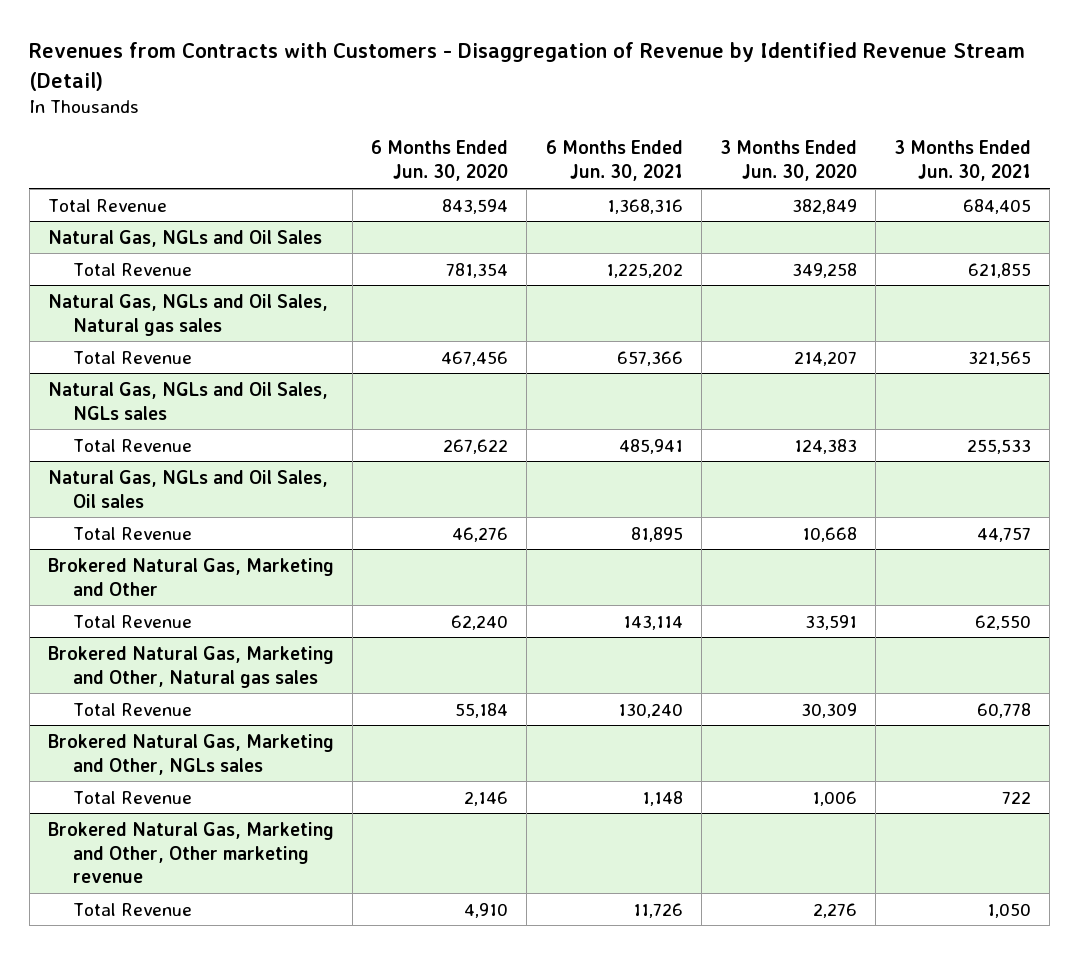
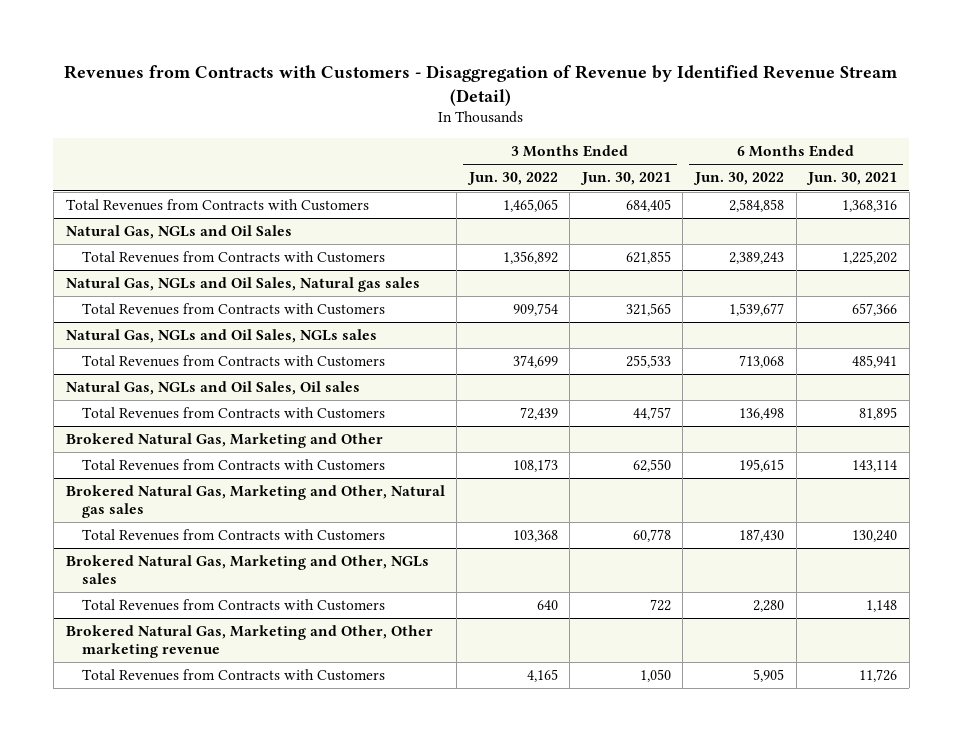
[371,140,509,182] 6 Months Ended Jun. 30, 2020 -> none
[719,140,857,182] 3 Months Ended Jun. 30, 2020 -> none
none -> [466,172,558,186] Jun. 30, 2022
none -> [692,172,784,186] Jun. 30, 2022
[47,198,167,212] Total Revenue -> [65,199,369,212] Total Revenues from Contracts with Customers
[73,262,193,276] Total Revenue -> [82,251,386,264] Total Revenues from Contracts with Customers
[73,350,193,364] Total Revenue -> [82,303,386,316] Total Revenues from Contracts with Customers
[73,438,193,452] Total Revenue -> [82,355,386,368] Total Revenues from Contracts with Customers
[73,526,193,540] Total Revenue -> [82,407,386,420] Total Revenues from Contracts with Customers
[73,614,193,628] Total Revenue -> [82,459,386,472] Total Revenues from Contracts with Customers
[73,702,193,716] Total Revenue -> [82,529,386,542] Total Revenues from Contracts with Customers
[73,790,193,804] Total Revenue -> [82,599,386,612] Total Revenues from Contracts with Customers
[73,902,193,916] Total Revenue -> [82,669,386,682] Total Revenues from Contracts with Customers

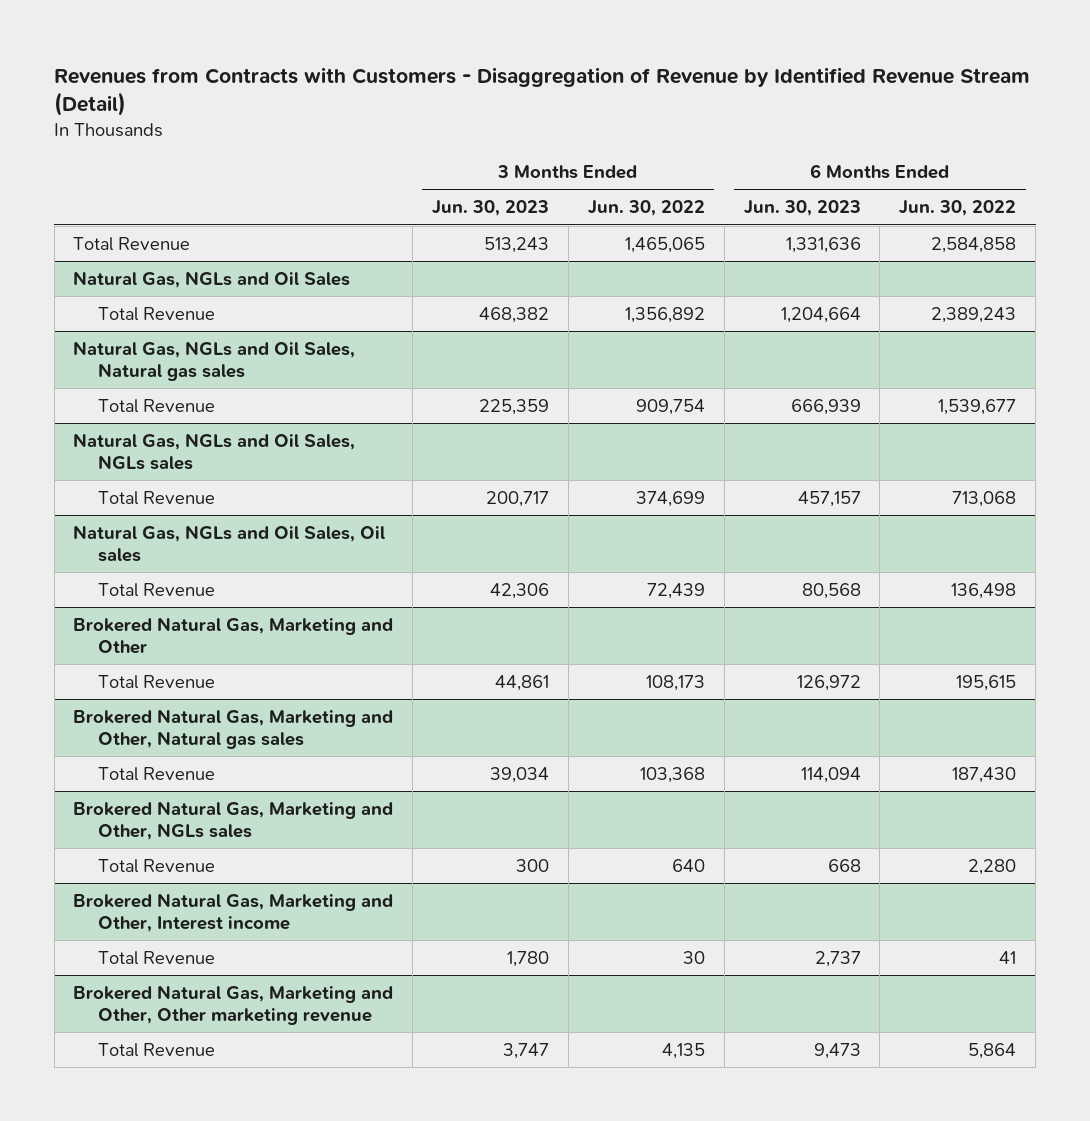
[579,172,671,186] Jun. 30, 2021 -> none
[806,172,898,186] Jun. 30, 2021 -> none
none -> [432,200,550,217] Jun. 30, 2023
none -> [743,200,861,217] Jun. 30, 2023
[65,199,369,212] Total Revenues from Contracts with Customers -> [73,236,191,251] Total Revenue
[82,251,386,264] Total Revenues from Contracts with Customers -> [97,306,215,321] Total Revenue
[82,303,386,316] Total Revenues from Contracts with Customers -> [97,398,215,413] Total Revenue
[82,355,386,368] Total Revenues from Contracts with Customers -> [97,490,215,505] Total Revenue
[82,407,386,420] Total Revenues from Contracts with Customers -> [97,582,215,597] Total Revenue
[82,459,386,472] Total Revenues from Contracts with Customers -> [97,674,215,689] Total Revenue
[82,529,386,542] Total Revenues from Contracts with Customers -> [97,766,215,781] Total Revenue
[82,599,386,612] Total Revenues from Contracts with Customers -> [97,858,215,873] Total Revenue
none -> [73,892,394,932] Brokered Natural Gas, Marketing and Other, Interest income
none -> [97,950,215,965] Total Revenue
[82,669,386,682] Total Revenues from Contracts with Customers -> none
none -> [97,1042,215,1057] Total Revenue

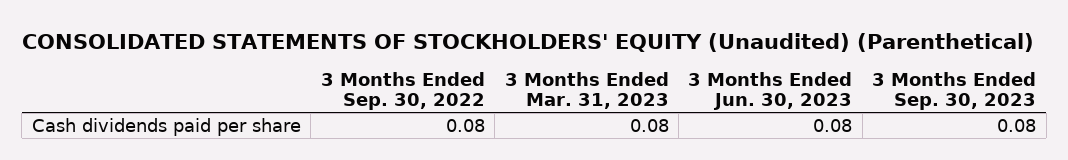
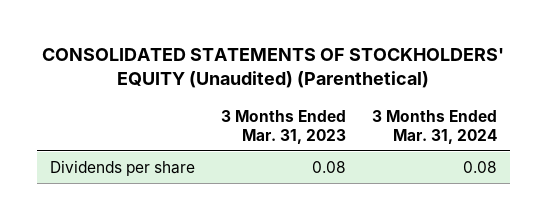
[320,71,485,111] 3 Months Ended Sep. 30, 2022 -> none
[688,71,853,111] 3 Months Ended Jun. 30, 2023 -> none
[872,71,1037,111] 3 Months Ended Sep. 30, 2023 -> none
none -> [371,109,497,145] 3 Months Ended Mar. 31, 2024
[31,117,301,136] Cash dividends paid per share -> [49,159,195,176] Dividends per share

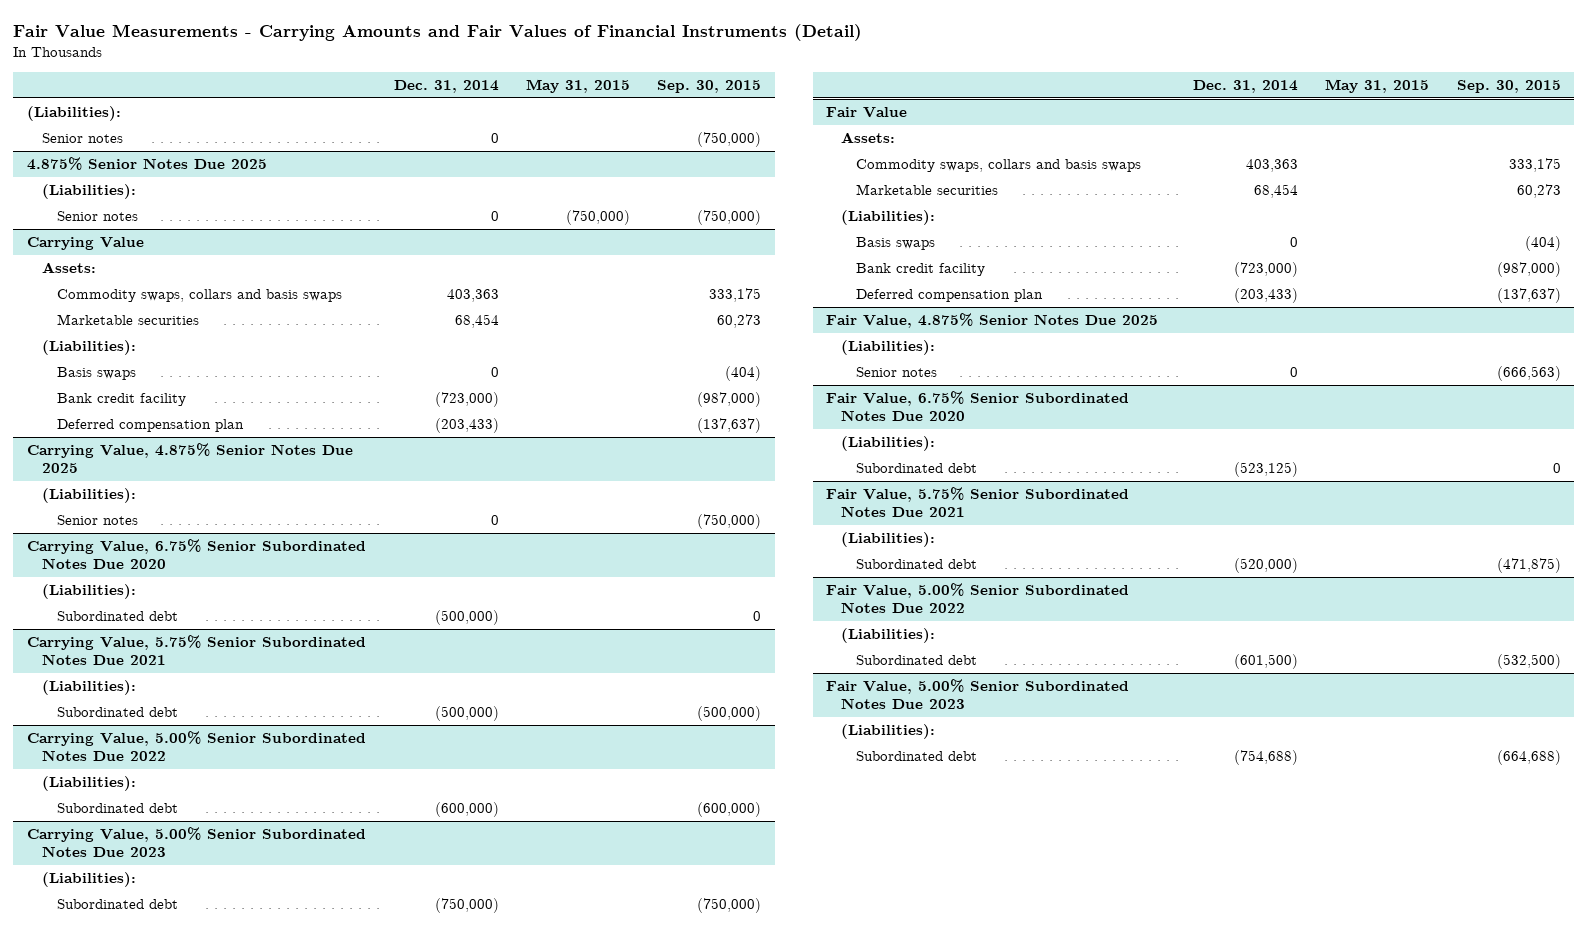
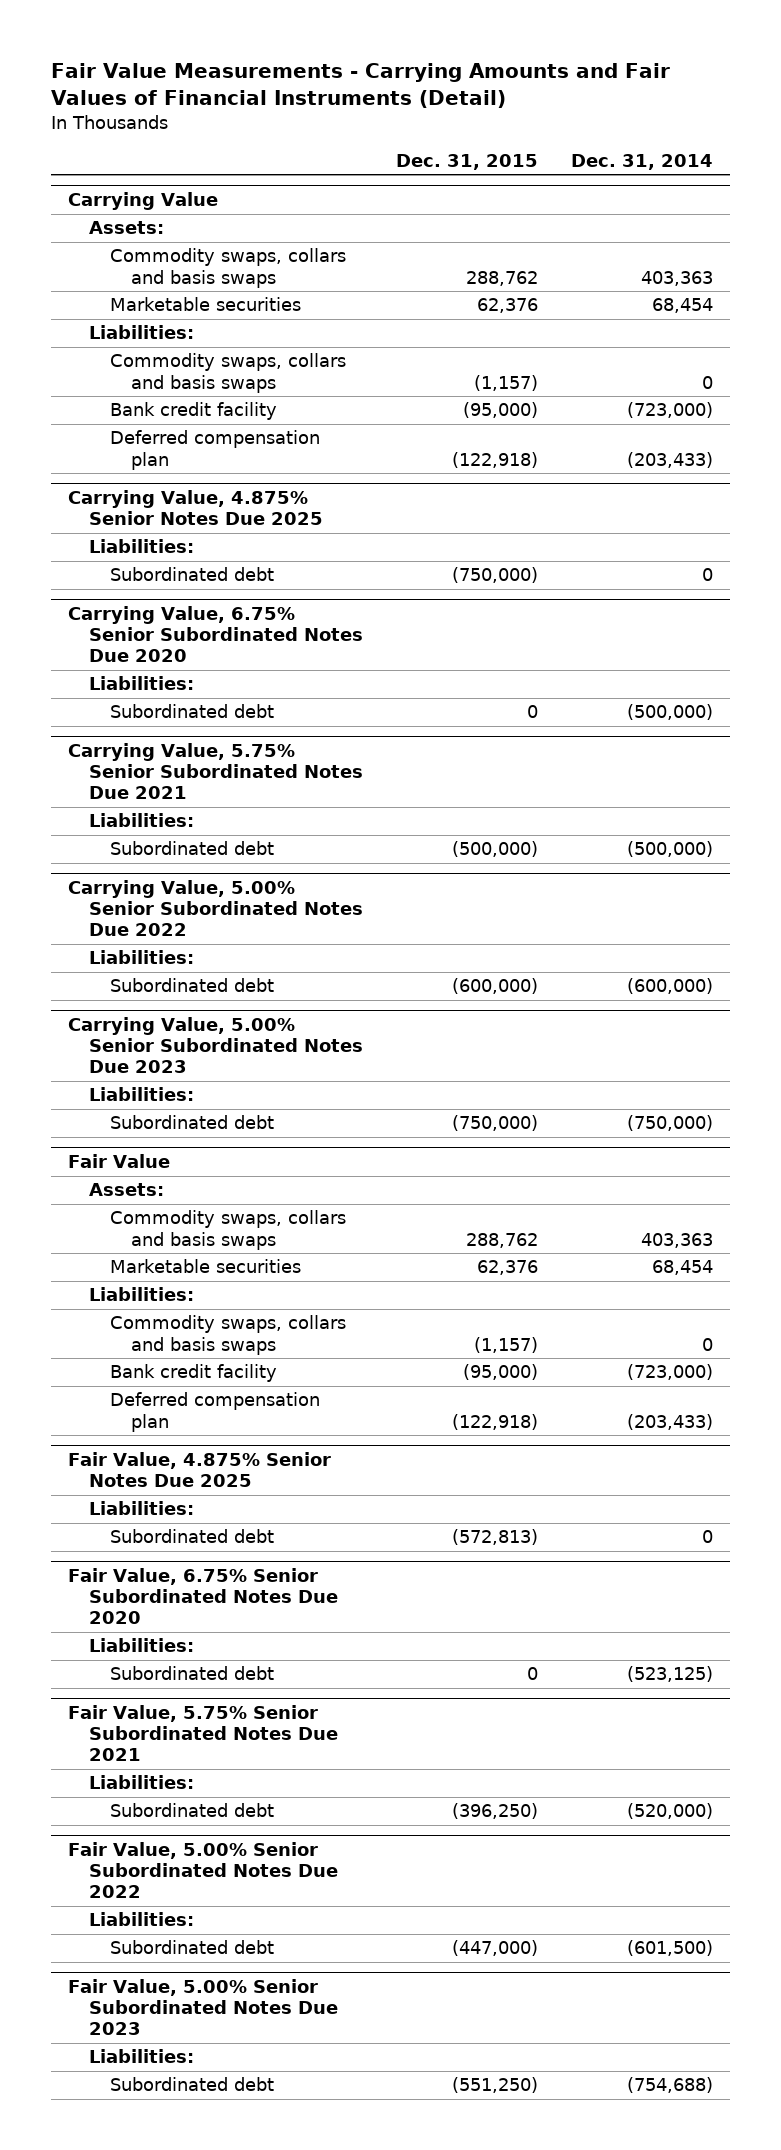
[526,78,631,93] May 31, 2015 -> none
[657,79,762,93] Sep. 30, 2015 -> none
none -> [396,153,539,170] Dec. 31, 2015
[27,106,122,122] (Liabilities): -> none
[42,133,124,144] Senior notes -> none
[27,157,268,171] 4.875% Senior Notes Due 2025 -> none
[42,184,137,200] (Liabilities): -> none
[57,211,139,222] Senior notes -> none
[42,340,137,356] (Liabilities): -> [88,325,194,340] Liabilities:
[57,367,137,381] Basis swaps -> [110,353,347,393] Commodity swaps, collars and basis swaps
[57,515,139,526] Senior notes -> none
[42,488,137,504] (Liabilities): -> [88,539,194,554] Liabilities:
none -> [110,567,275,582] Subordinated debt
[42,584,137,600] (Liabilities): -> [88,676,194,691] Liabilities:
[42,680,137,696] (Liabilities): -> [88,813,194,828] Liabilities:
[42,776,137,792] (Liabilities): -> [88,950,194,965] Liabilities:
[42,872,137,888] (Liabilities): -> [88,1087,194,1102] Liabilities:
[841,210,936,226] (Liabilities): -> [88,1287,194,1302] Liabilities:
[856,237,936,251] Basis swaps -> [110,1315,347,1355] Commodity swaps, collars and basis swaps
[856,367,938,378] Senior notes -> none
[841,340,936,356] (Liabilities): -> [88,1501,194,1516] Liabilities:
none -> [110,1529,275,1544] Subordinated debt
[841,436,936,452] (Liabilities): -> [88,1638,194,1653] Liabilities:
[841,532,936,548] (Liabilities): -> [88,1775,194,1790] Liabilities:
[841,628,936,644] (Liabilities): -> [88,1912,194,1927] Liabilities:
[841,724,936,740] (Liabilities): -> [88,2049,194,2064] Liabilities:

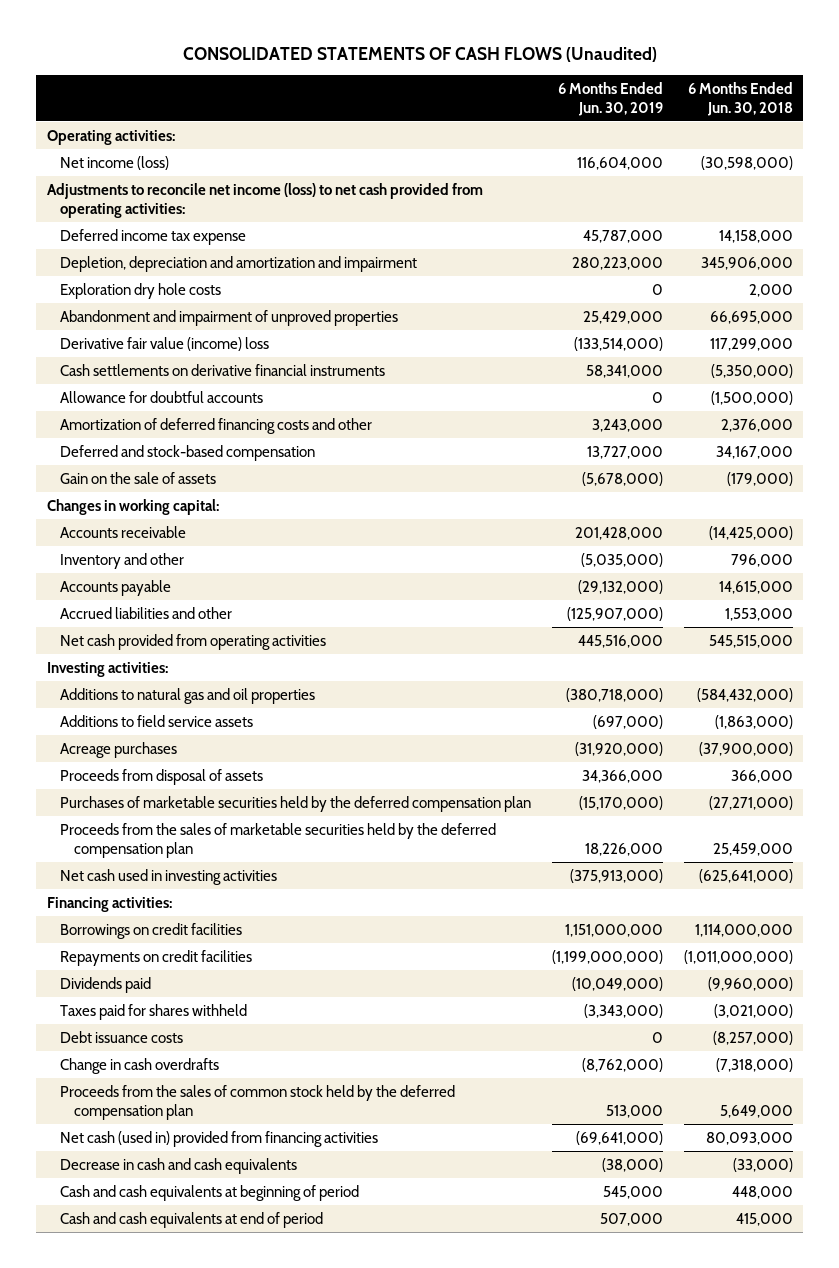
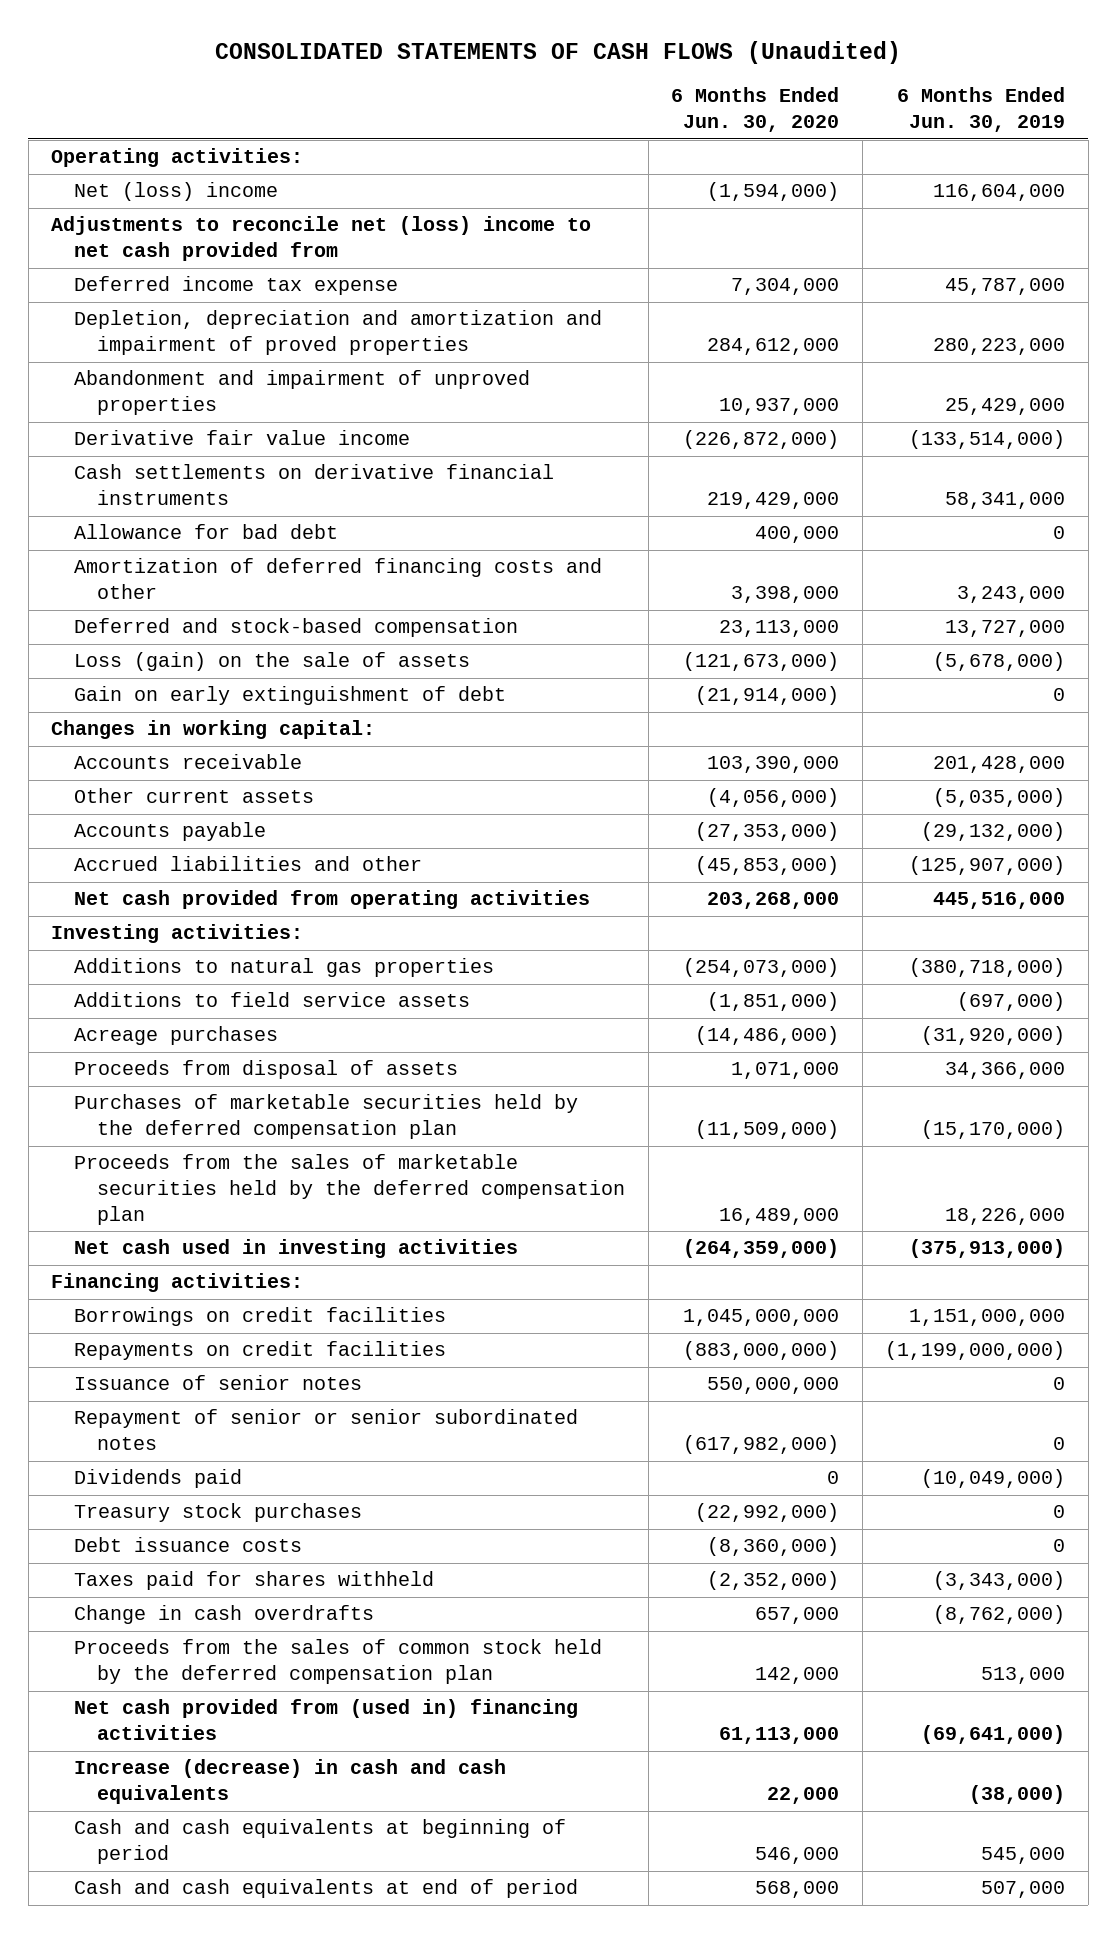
[687,81,793,116] 6 Months Ended Jun. 30, 2018 -> none
none -> [671,87,840,133] 6 Months Ended Jun. 30, 2020
[60,155,170,170] Net income (loss) -> [74,182,279,202] Net (loss) income
[46,182,483,218] Adjustments to reconcile net income (loss) to net cash provided from operating activities: -> [51,216,592,262] Adjustments to reconcile net (loss) income to net cash provided from
[60,282,222,299] Exploration dry hole costs -> none
[60,255,418,272] Depletion, depreciation and amortization and impairment -> [74,310,603,356] Depletion, depreciation and amortization and impairment of proved properties
[60,336,270,351] Derivative fair value (income) loss -> [74,430,411,446] Derivative fair value income
[60,390,264,403] Allowance for doubtful accounts -> [74,524,339,540] Allowance for bad debt
[60,471,217,484] Gain on the sale of assets -> [74,652,471,672] Loss (gain) on the sale of assets
none -> [74,686,507,706] Gain on early extinguishment of debt
[60,552,185,569] Inventory and other -> [74,788,315,804] Other current assets
[60,687,316,704] Additions to natural gas and oil properties -> [74,958,495,978] Additions to natural gas properties
none -> [74,1375,363,1391] Issuance of senior notes
none -> [74,1409,579,1451] Repayment of senior or senior subordinated notes
none -> [74,1503,363,1523] Treasury stock purchases
[60,1003,248,1020] Taxes paid for shares withheld -> [74,1571,435,1591] Taxes paid for shares withheld
[60,1130,379,1147] Net cash (used in) provided from financing activities -> [74,1699,579,1741] Net cash provided from (used in) financing activities
[60,1157,298,1174] Decrease in cash and cash equivalents -> [74,1759,507,1805] Increase (decrease) in cash and cash equivalents

